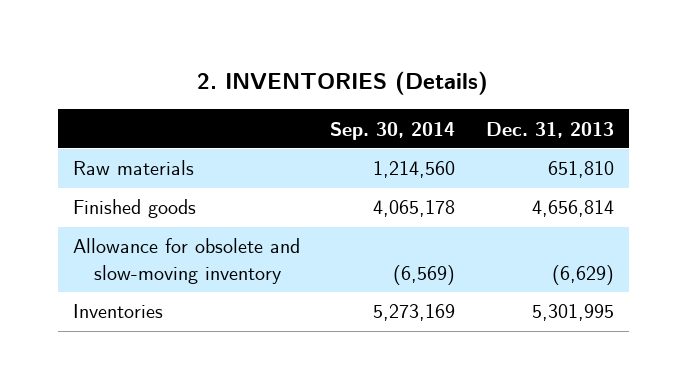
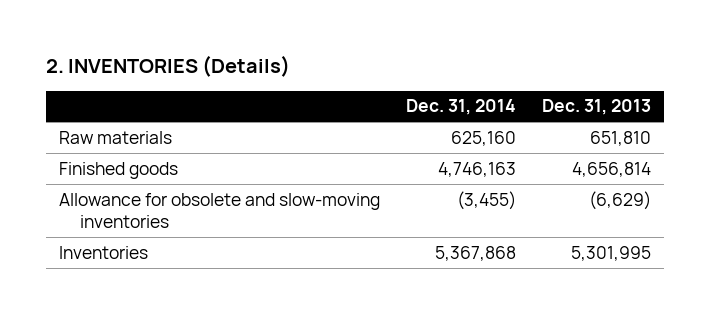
[330,121,456,140] Sep. 30, 2014 -> none
none -> [406,99,517,116] Dec. 31, 2014
[72,238,300,284] Allowance for obsolete and slow-moving inventory -> [58,192,380,229] Allowance for obsolete and slow-moving inventories

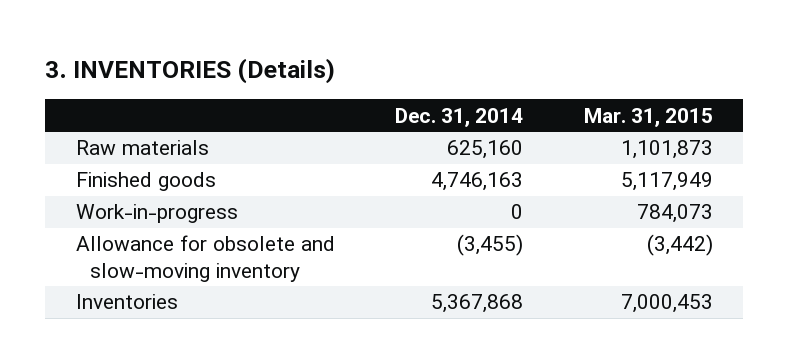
[45,55,290,78] 2. INVENTORIES (Details) -> [45,58,336,85] 3. INVENTORIES (Details)
[542,99,652,116] Dec. 31, 2013 -> none
none -> [583,107,713,127] Mar. 31, 2015
none -> [75,204,238,224] Work-in-progress
[58,192,380,229] Allowance for obsolete and slow-moving inventories -> [75,235,335,282] Allowance for obsolete and slow-moving inventory

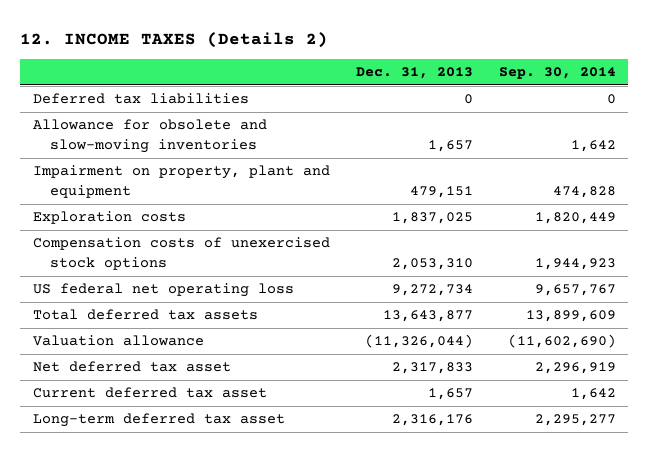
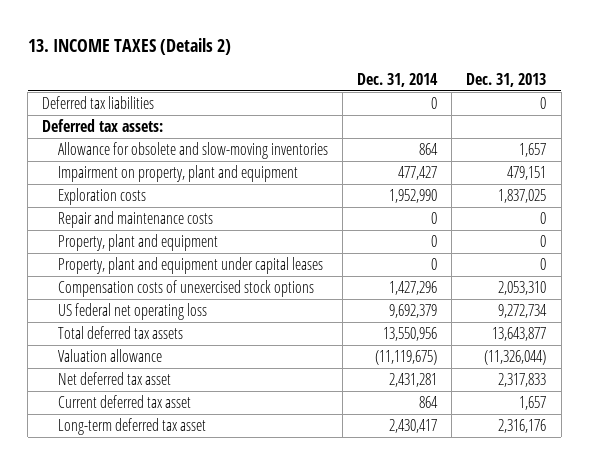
[20,31,329,48] 12. INCOME TAXES (Details 2) -> [27,37,231,55] 13. INCOME TAXES (Details 2)
[498,67,616,80] Sep. 30, 2014 -> none
none -> [357,72,439,87] Dec. 31, 2014
none -> [42,119,164,133] Deferred tax assets:
none -> [58,211,214,229] Repair and maintenance costs
none -> [58,234,219,252] Property, plant and equipment
none -> [58,257,324,275] Property, plant and equipment under capital leases

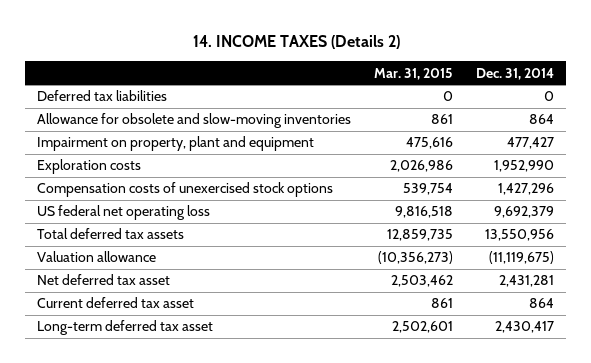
[27,37,231,55] 13. INCOME TAXES (Details 2) -> [192,35,400,50] 14. INCOME TAXES (Details 2)
[466,72,547,87] Dec. 31, 2013 -> none
none -> [374,67,454,80] Mar. 31, 2015
[42,119,164,133] Deferred tax assets: -> none
[58,211,214,229] Repair and maintenance costs -> none
[58,234,219,252] Property, plant and equipment -> none
[58,257,324,275] Property, plant and equipment under capital leases -> none

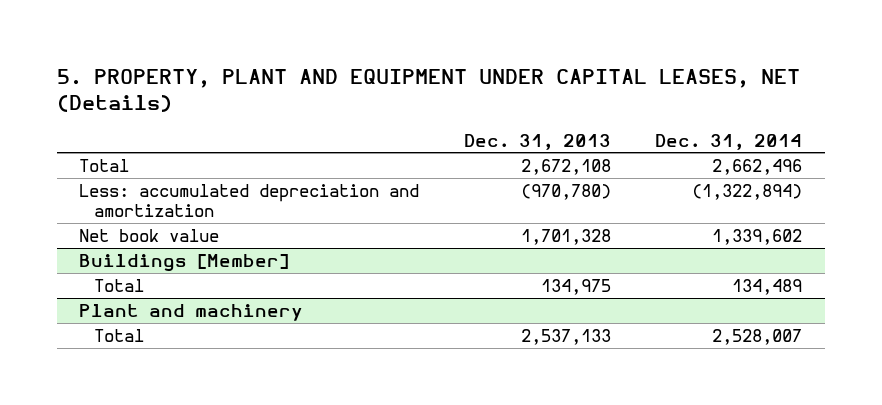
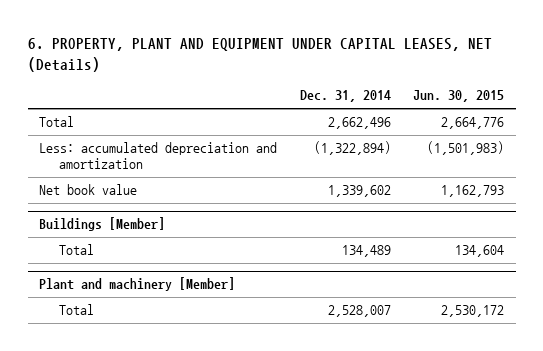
[57,68,801,113] 5. PROPERTY, PLANT AND EQUIPMENT UNDER CAPITAL LEASES, NET (Details) -> [27,38,492,72] 6. PROPERTY, PLANT AND EQUIPMENT UNDER CAPITAL LEASES, NET (Details)
[463,133,611,150] Dec. 31, 2013 -> none
none -> [413,90,505,103] Jun. 30, 2015
[79,303,304,321] Plant and machinery -> [39,277,236,292] Plant and machinery [Member]

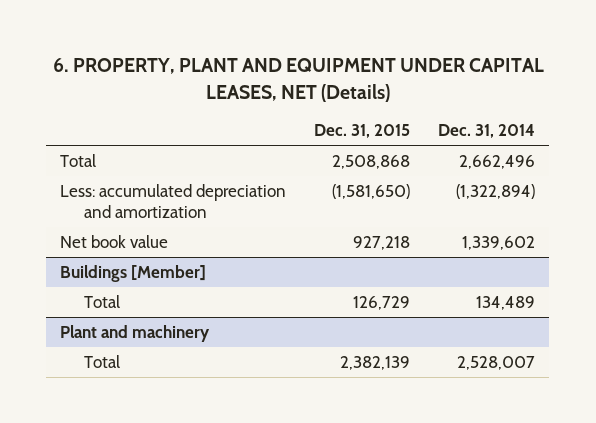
[413,90,505,103] Jun. 30, 2015 -> none
none -> [314,124,411,139] Dec. 31, 2015
[39,277,236,292] Plant and machinery [Member] -> [60,324,211,342] Plant and machinery

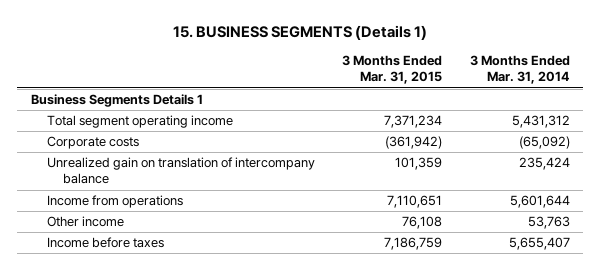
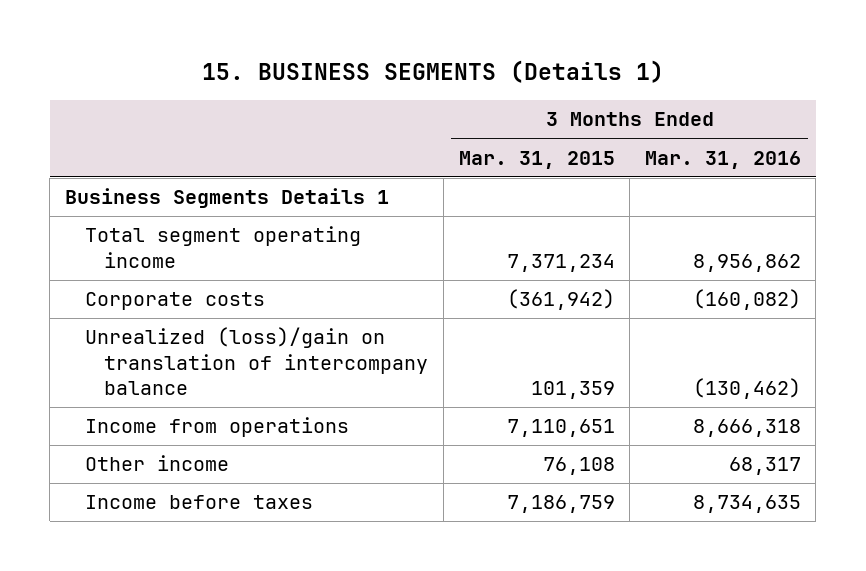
[469,55,570,85] 3 Months Ended Mar. 31, 2014 -> none
none -> [644,150,801,169] Mar. 31, 2016
[47,157,316,185] Unrealized gain on translation of intercompany balance -> [84,327,429,396] Unrealized (loss)/gain on translation of intercompany balance

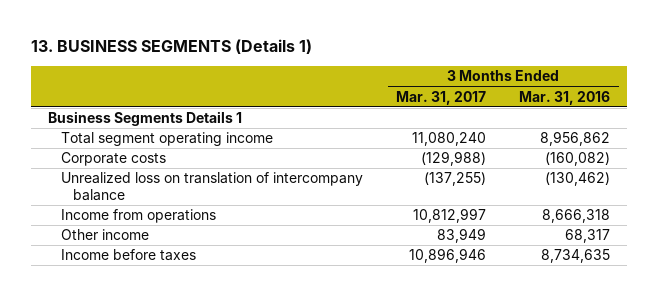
[201,60,664,84] 15. BUSINESS SEGMENTS (Details 1) -> [30,39,312,55] 13. BUSINESS SEGMENTS (Details 1)
[458,150,615,169] Mar. 31, 2015 -> none
none -> [395,90,486,105] Mar. 31, 2017
[84,327,429,396] Unrealized (loss)/gain on translation of intercompany balance -> [60,172,363,202] Unrealized loss on translation of intercompany balance

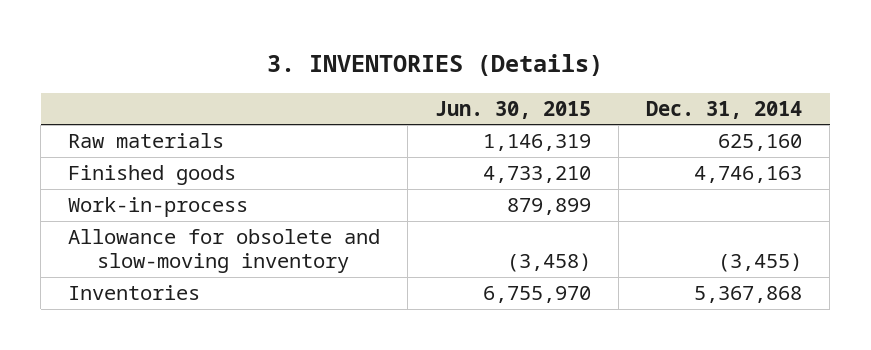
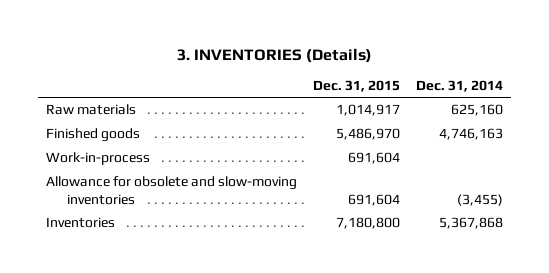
[435,100,592,119] Jun. 30, 2015 -> none
none -> [313,79,401,92] Dec. 31, 2015
[68,229,381,274] Allowance for obsolete and slow-moving inventory -> [46,176,298,205] Allowance for obsolete and slow-moving inventories

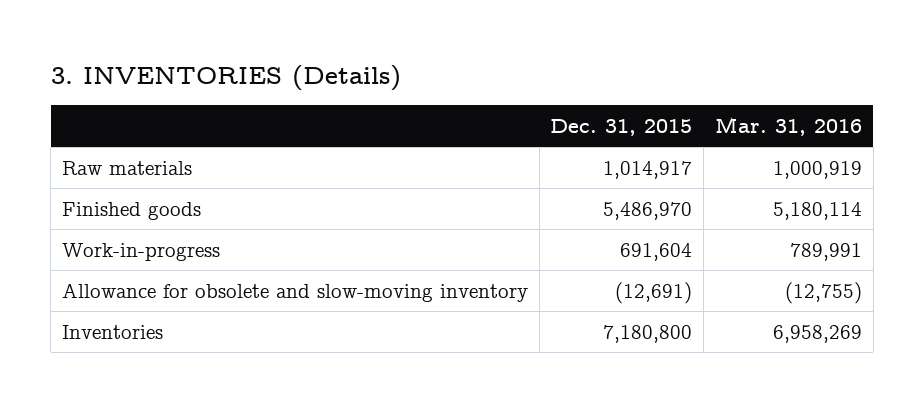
[416,79,504,92] Dec. 31, 2014 -> none
none -> [714,116,862,136] Mar. 31, 2016
[46,152,151,166] Work-in-process -> [61,243,220,262] Work-in-progress
[46,176,298,205] Allowance for obsolete and slow-moving inventories -> [61,283,528,303] Allowance for obsolete and slow-moving inventory
[348,193,401,206] 691,604 -> [615,282,693,305] (12,691)

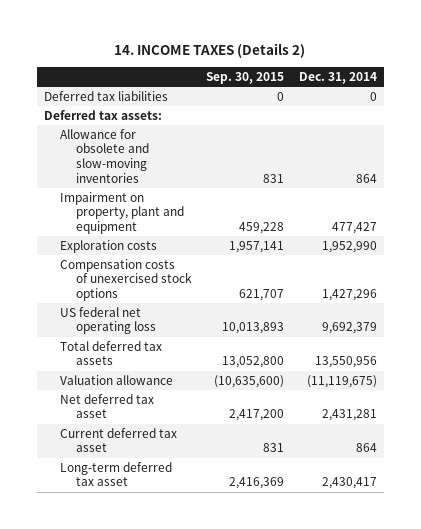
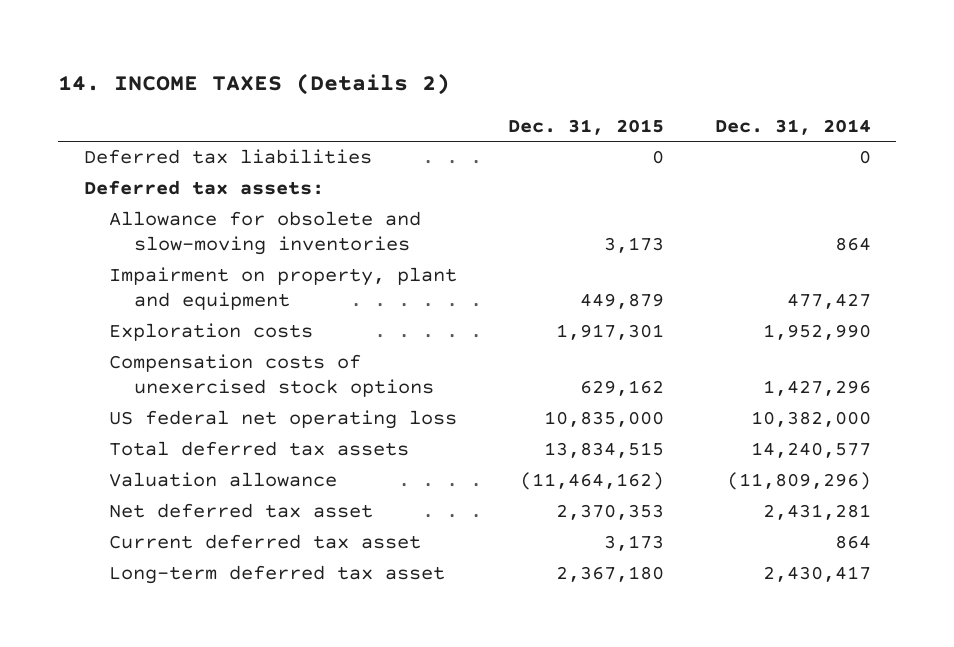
[206,72,285,85] Sep. 30, 2015 -> none
none -> [507,119,664,136] Dec. 31, 2015
[321,322,377,335] 9,692,379 -> [750,411,871,428] 10,382,000
[314,356,377,369] 13,550,956 -> [750,442,871,459] 14,240,577
[306,374,377,388] (11,119,675) -> [726,472,871,491] (11,809,296)

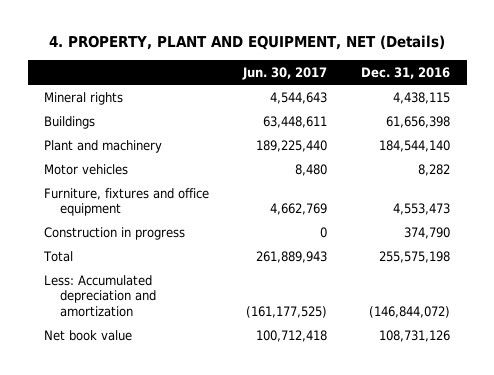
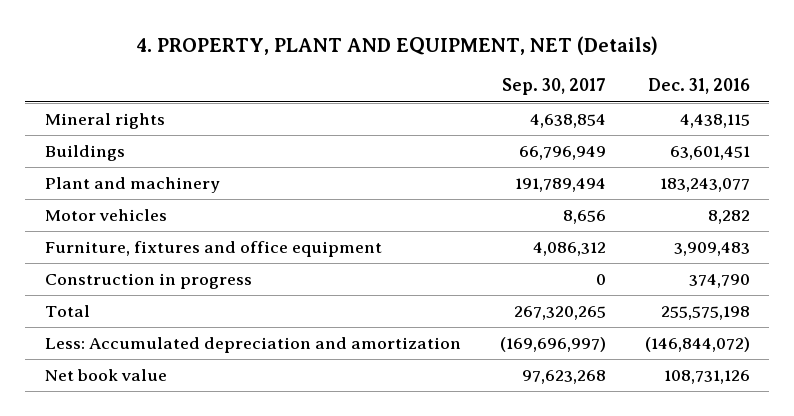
[242,66,328,80] Jun. 30, 2017 -> none
none -> [501,78,606,96] Sep. 30, 2017
[385,115,450,128] 61,656,398 -> [669,146,750,161] 63,601,451
[378,139,450,152] 184,544,140 -> [659,178,750,193] 183,243,077
[392,203,450,216] 4,553,473 -> [673,242,750,257] 3,909,483

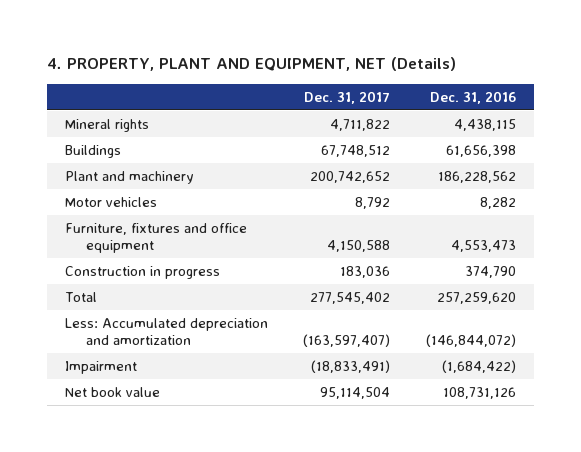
[501,78,606,96] Sep. 30, 2017 -> none
none -> [304,90,391,104] Dec. 31, 2017
[669,146,750,161] 63,601,451 -> [446,144,517,157] 61,656,398
[659,178,750,193] 183,243,077 -> [438,170,517,183] 186,228,562
[673,242,750,257] 3,909,483 -> [451,240,517,253] 4,553,473
[660,306,750,321] 255,575,198 -> [437,291,517,304] 257,259,620
none -> [64,360,137,374] Impairment

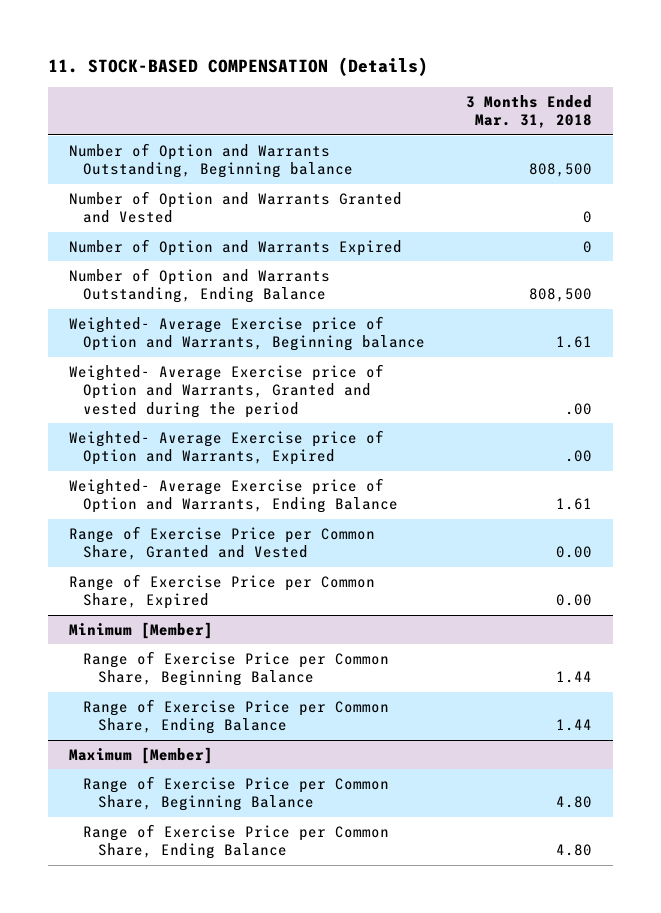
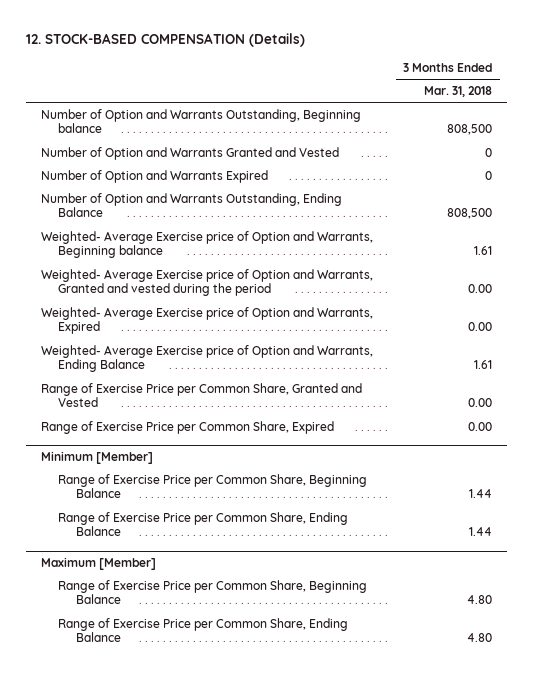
[48,57,429,77] 11. STOCK-BASED COMPENSATION (Details) -> [26,33,306,48] 12. STOCK-BASED COMPENSATION (Details)
[565,402,593,415] .00 -> [468,284,493,294] 0.00
[565,450,593,463] .00 -> [468,322,493,332] 0.00

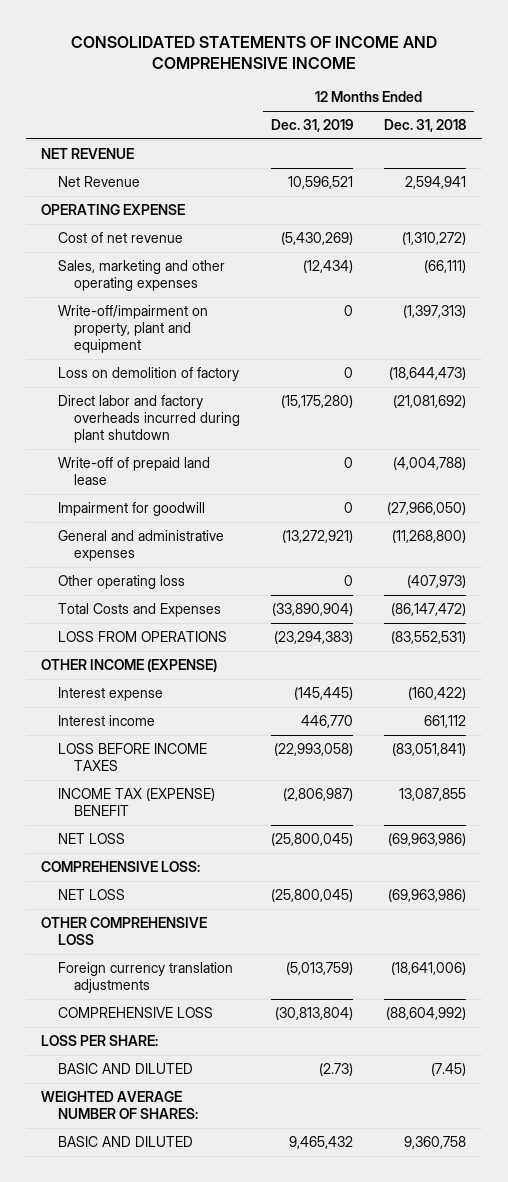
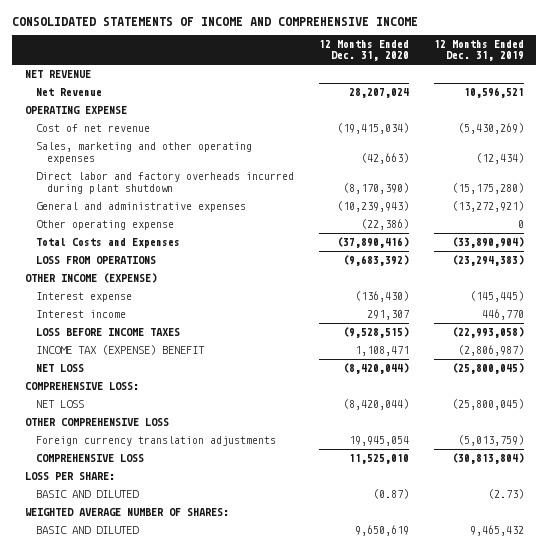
[384,119,467,133] Dec. 31, 2018 -> none
none -> [318,39,409,62] 12 Months Ended Dec. 31, 2020
[57,304,208,354] Write-off/impairment on property, plant and equipment -> none
[57,366,239,381] Loss on demolition of factory -> none
[57,456,210,486] Write-off of prepaid land lease -> none
[57,501,205,516] Impairment for goodwill -> none
[57,574,185,589] Other operating loss -> [35,220,174,231] Other operating expense

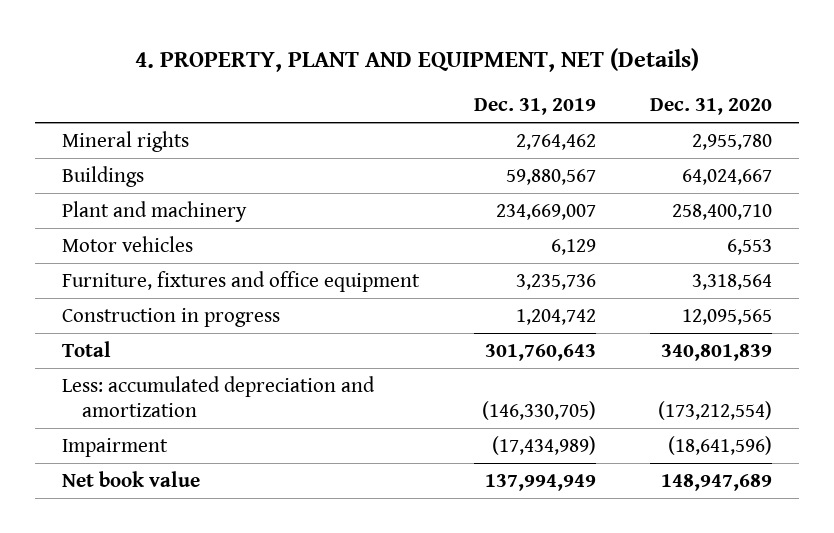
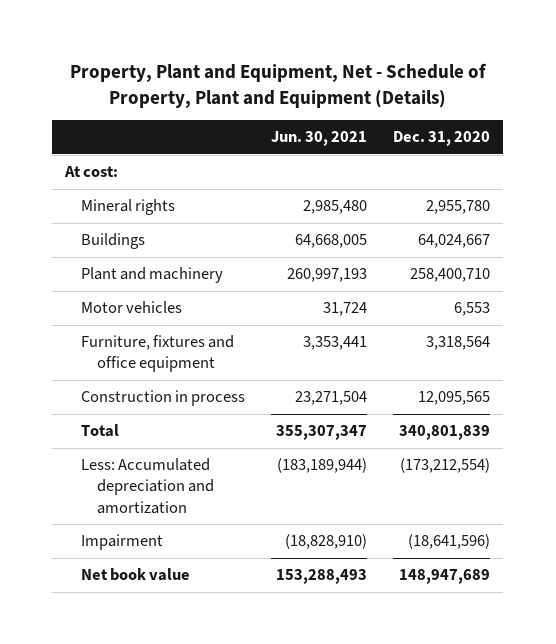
[135,47,700,72] 4. PROPERTY, PLANT AND EQUIPMENT, NET (Details) -> [69,62,487,108] Property, Plant and Equipment, Net - Schedule of Property, Plant and Equipment (Details)
[473,98,596,116] Dec. 31, 2019 -> none
none -> [271,131,368,147] Jun. 30, 2021
none -> [64,166,119,178] At cost:
[62,307,281,327] Construction in progress -> [80,390,245,407] Construction in process
[62,375,376,418] Less: accumulated depreciation and amortization -> [80,458,214,514] Less: Accumulated depreciation and amortization

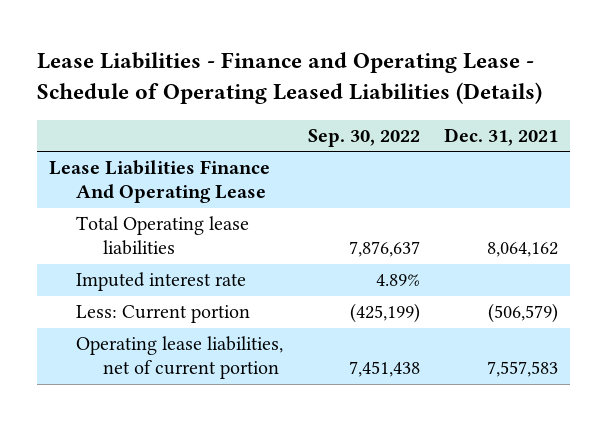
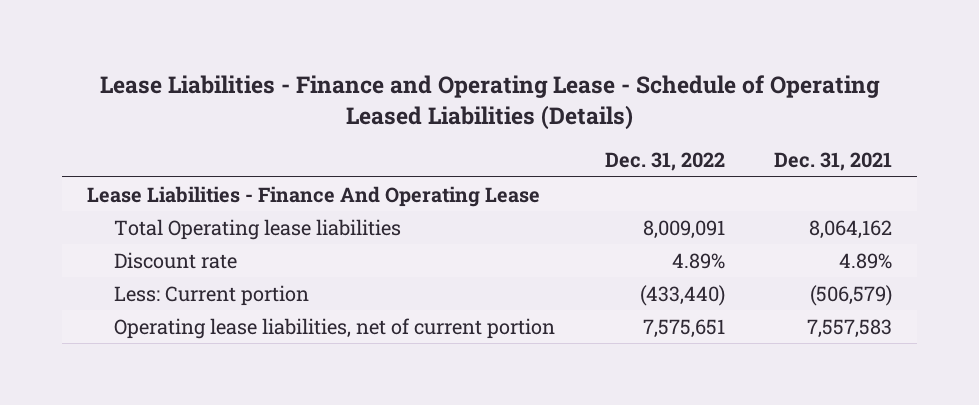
[307,128,420,147] Sep. 30, 2022 -> none
none -> [604,152,725,172] Dec. 31, 2022
[49,160,271,204] Lease Liabilities Finance And Operating Lease -> [87,185,541,207] Lease Liabilities - Finance And Operating Lease
[76,272,247,292] Imputed interest rate -> none
none -> [114,251,238,269] Discount rate

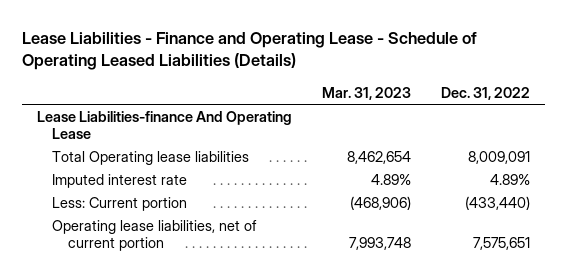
[774,152,893,172] Dec. 31, 2021 -> none
none -> [321,86,411,100] Mar. 31, 2023
[87,185,541,207] Lease Liabilities - Finance And Operating Lease -> [36,110,292,139] Lease Liabilities-finance And Operating Lease
[114,251,238,269] Discount rate -> [52,173,188,188] Imputed interest rate

